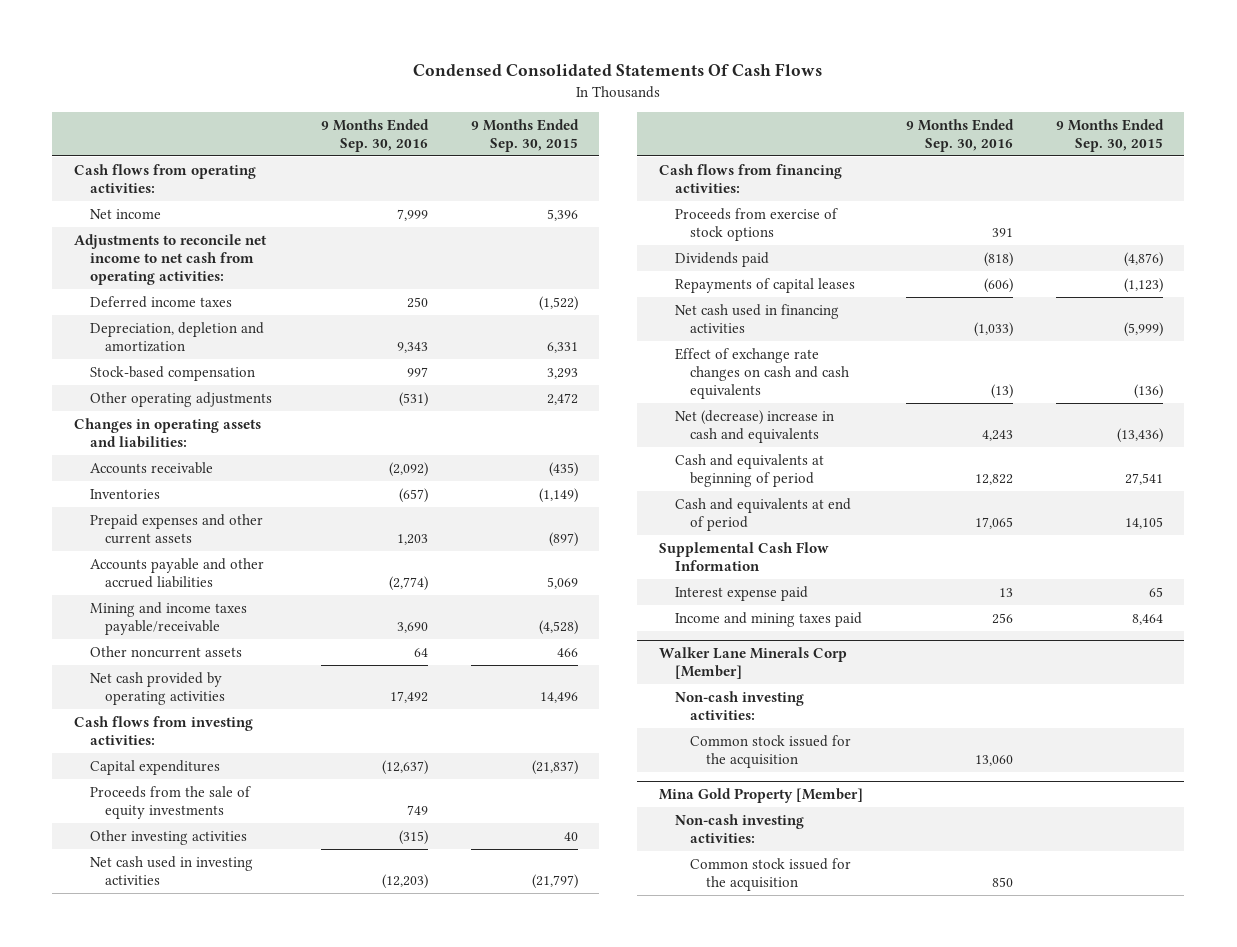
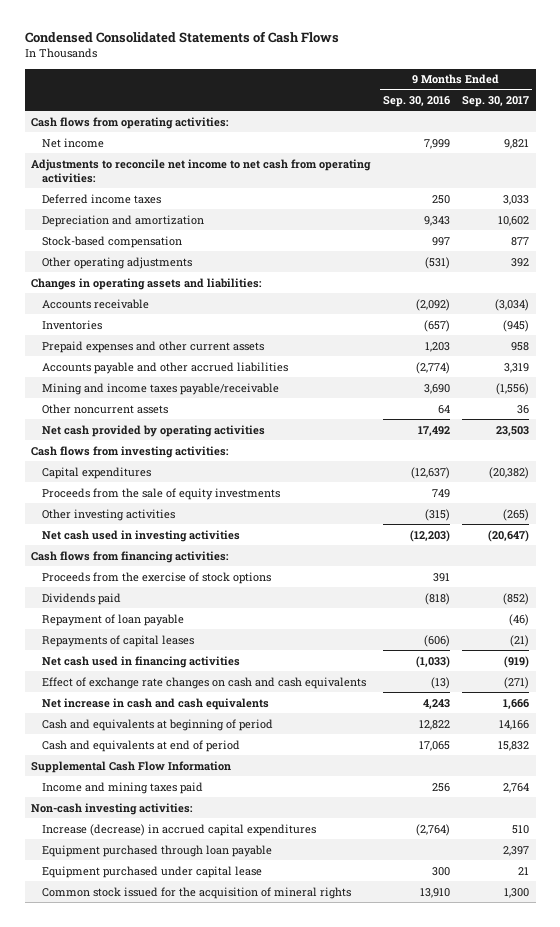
[413,63,823,77] Condensed Consolidated Statements Of Cash Flows -> [24,31,339,44] Condensed Consolidated Statements of Cash Flows
[470,118,579,152] 9 Months Ended Sep. 30, 2015 -> none
none -> [462,96,530,108] Sep. 30, 2017
[89,321,264,353] Depreciation, depletion and amortization -> [41,214,204,227] Depreciation and amortization
[674,207,838,242] Proceeds from exercise of stock options -> [41,571,271,584] Proceeds from the exercise of stock options
none -> [41,613,184,626] Repayment of loan payable
[674,409,834,444] Net (decrease) increase in cash and equivalents -> [41,697,269,710] Net increase in cash and cash equivalents
[674,585,808,601] Interest expense paid -> none
[658,646,847,680] Walker Lane Minerals Corp [Member] -> none
[658,787,863,803] Mina Gold Property [Member] -> none
[674,813,804,844] Non-cash investing activities: -> none
[690,857,852,892] Common stock issued for the acquisition -> none
none -> [41,823,316,836] Increase (decrease) in accrued capital expenditures
none -> [41,844,272,857] Equipment purchased through loan payable
none -> [41,865,262,878] Equipment purchased under capital lease
[690,734,852,769] Common stock issued for the acquisition -> [41,886,351,899] Common stock issued for the acquisition of mineral rights
[974,755,1013,767] 13,060 -> [419,887,450,898] 13,910

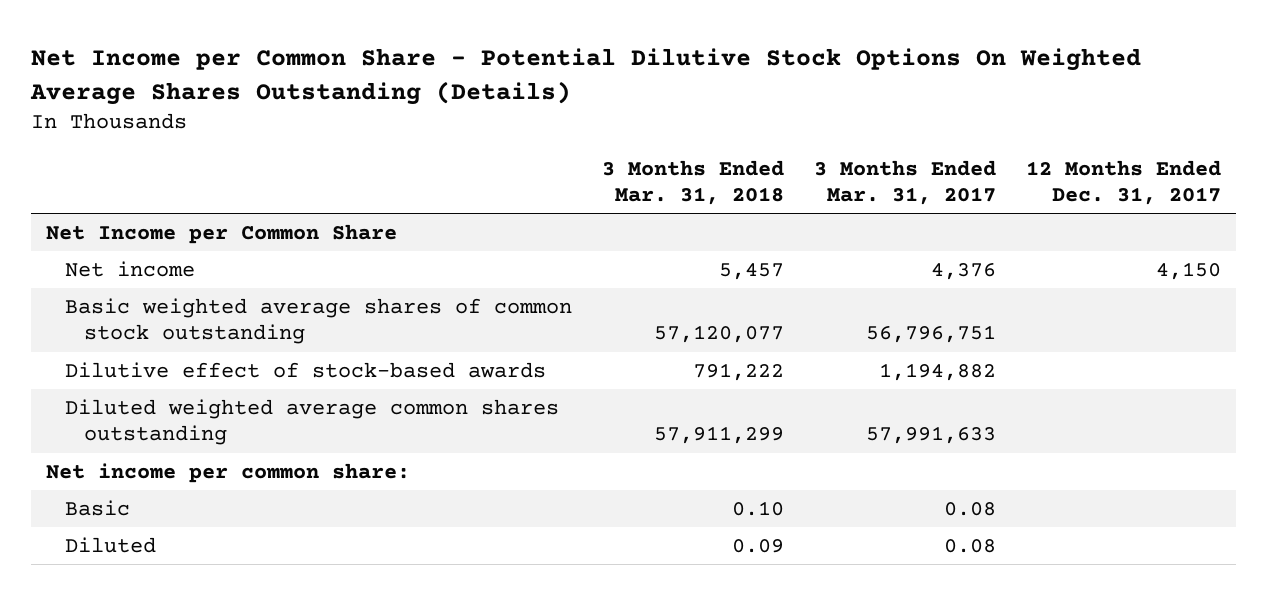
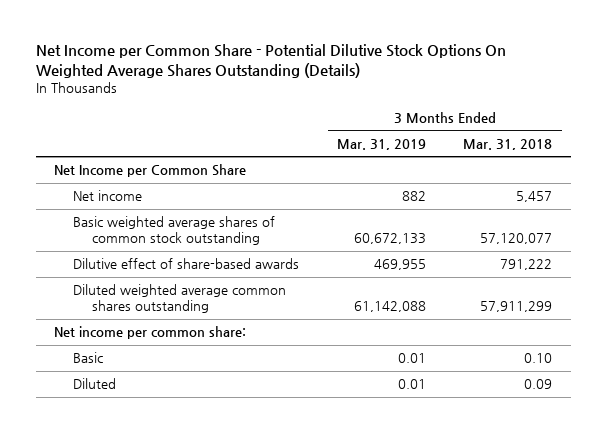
[814,159,997,206] 3 Months Ended Mar. 31, 2017 -> none
[1026,159,1222,206] 12 Months Ended Dec. 31, 2017 -> none
none -> [336,138,426,150] Mar. 31, 2019
[64,361,546,378] Dilutive effect of stock-based awards -> [73,258,300,270] Dilutive effect of share-based awards

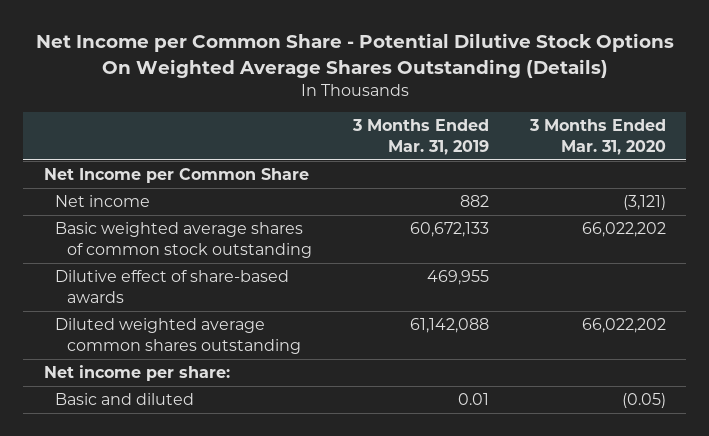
[463,138,553,150] Mar. 31, 2018 -> none
none -> [528,119,666,155] 3 Months Ended Mar. 31, 2020
[73,352,104,364] Basic -> none
[73,378,117,390] Diluted -> none
[54,326,247,340] Net income per common share: -> [43,365,230,382] Net income per share:
none -> [55,393,195,406] Basic and diluted

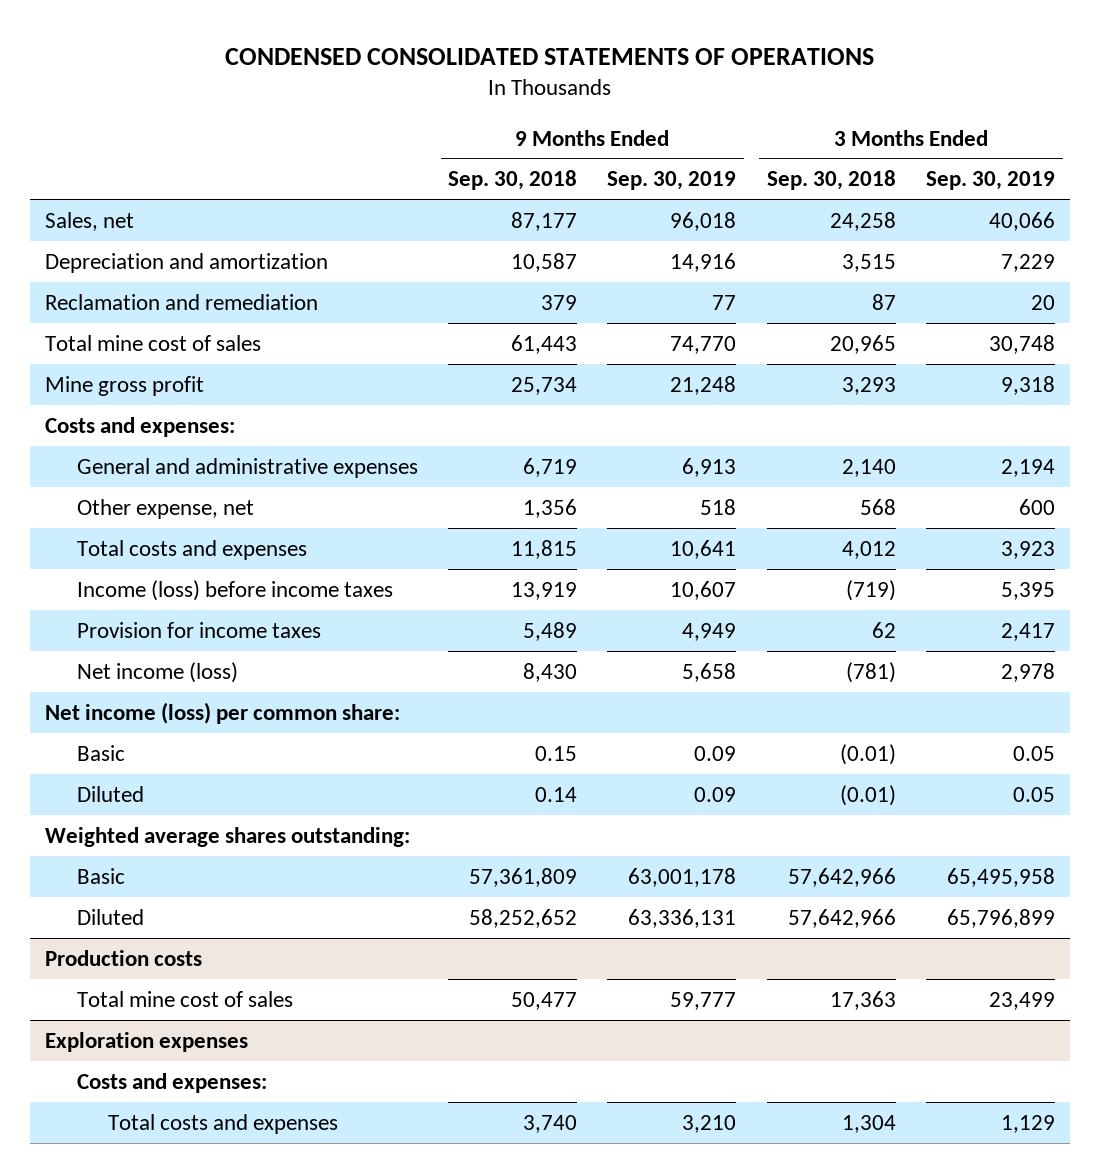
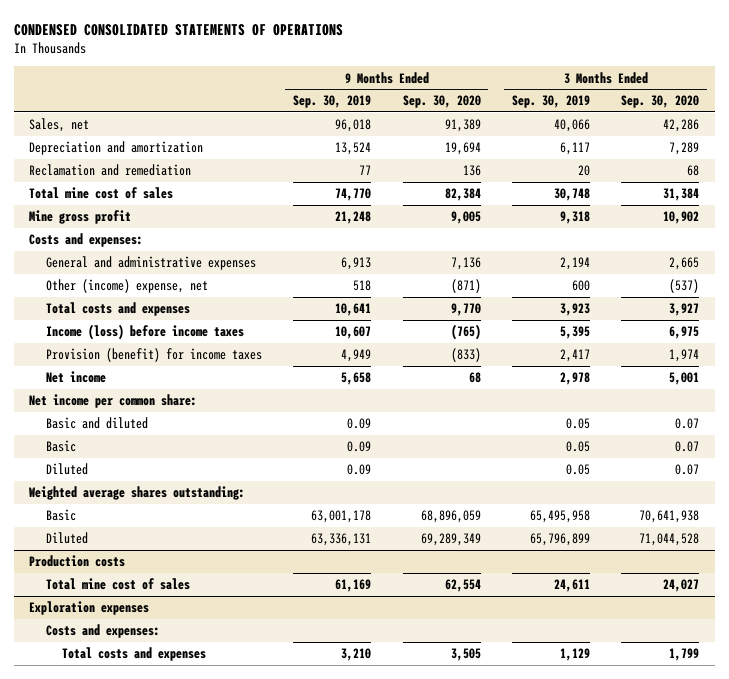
[448,170,578,191] Sep. 30, 2018 -> none
[766,170,896,191] Sep. 30, 2018 -> none
none -> [402,95,481,109] Sep. 30, 2020
none -> [621,95,700,109] Sep. 30, 2020
[670,252,737,272] 14,916 -> [335,142,372,156] 13,524
[1001,253,1056,272] 7,229 -> [559,142,590,156] 6,117
[76,498,254,519] Other expense, net -> [45,279,208,294] Other (income) expense, net
[76,621,321,638] Provision for income taxes -> [45,348,262,363] Provision (benefit) for income taxes
[76,661,238,683] Net income (loss) -> [45,371,106,384] Net income
[45,701,401,724] Net income (loss) per common share: -> [29,394,198,409] Net income per common share:
none -> [45,417,148,430] Basic and diluted
[670,991,737,1010] 59,777 -> [335,579,372,593] 61,169
[989,991,1056,1010] 23,499 -> [553,579,590,593] 24,611

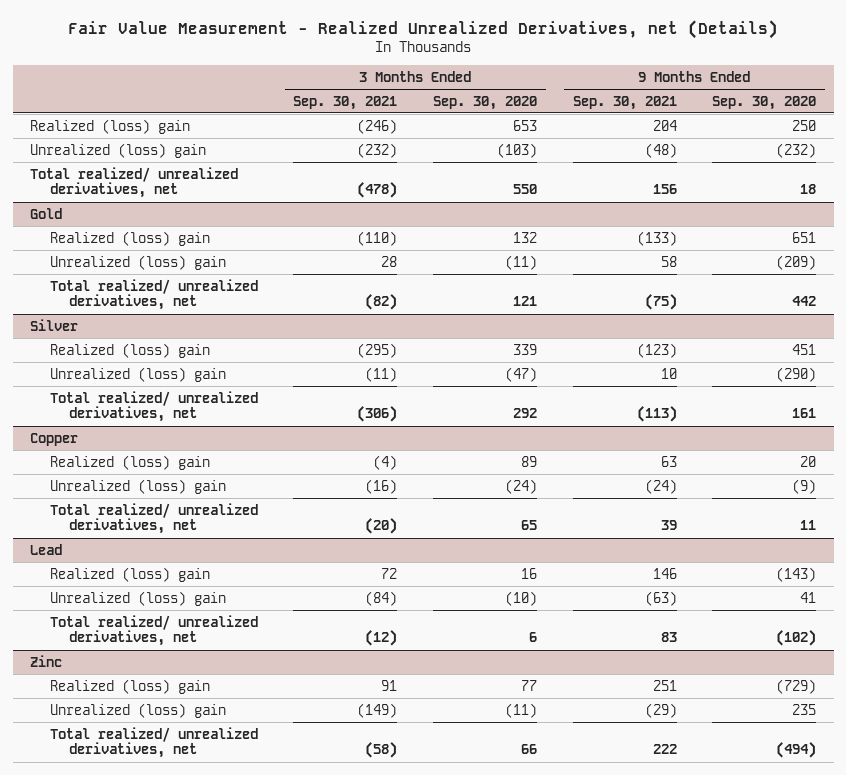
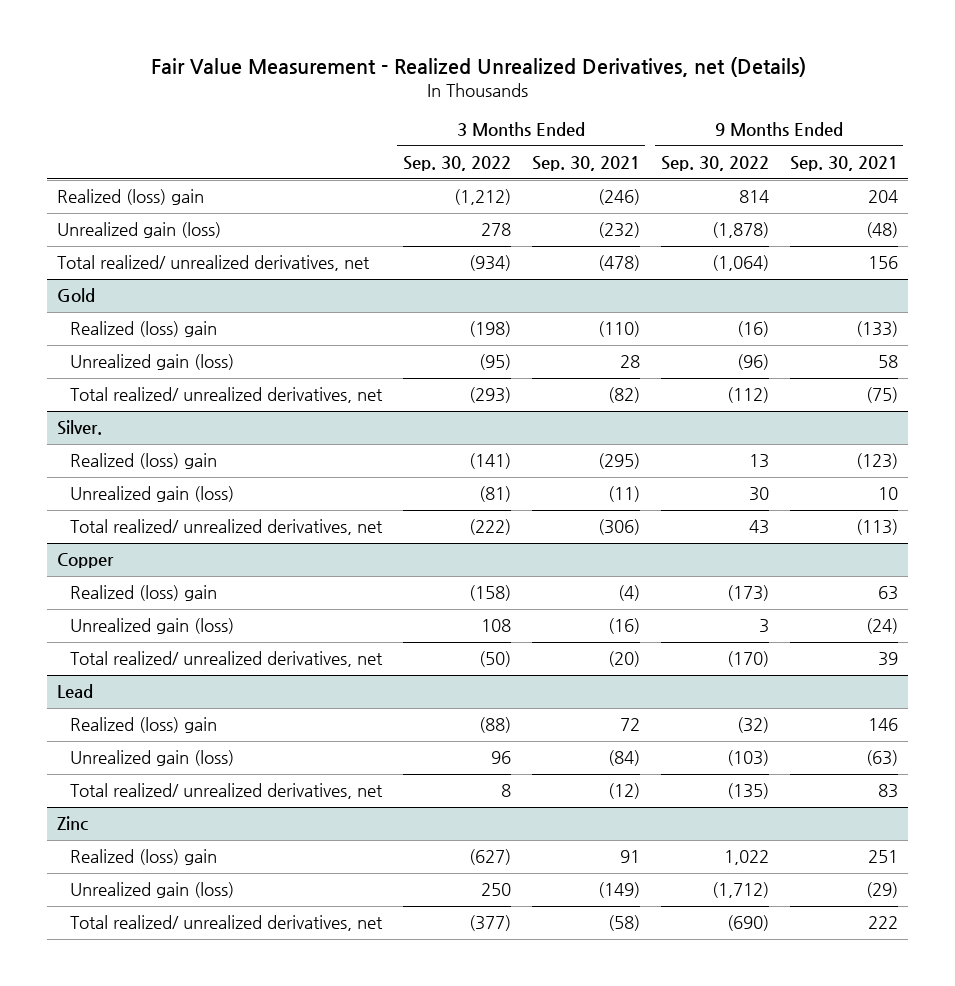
[433,95,538,110] Sep. 30, 2020 -> none
[712,95,817,110] Sep. 30, 2020 -> none
none -> [402,156,511,172] Sep. 30, 2022
none -> [660,156,769,172] Sep. 30, 2022
[30,142,207,158] Unrealized (loss) gain -> [57,222,222,239] Unrealized gain (loss)
[49,254,226,270] Unrealized (loss) gain -> [69,354,234,371] Unrealized gain (loss)
[30,318,79,331] Silver -> [57,420,103,436] Silver.
[49,366,226,382] Unrealized (loss) gain -> [69,486,234,503] Unrealized gain (loss)
[49,478,226,494] Unrealized (loss) gain -> [69,618,234,635] Unrealized gain (loss)
[49,590,226,606] Unrealized (loss) gain -> [69,750,234,767] Unrealized gain (loss)
[49,702,226,718] Unrealized (loss) gain -> [69,882,234,899] Unrealized gain (loss)

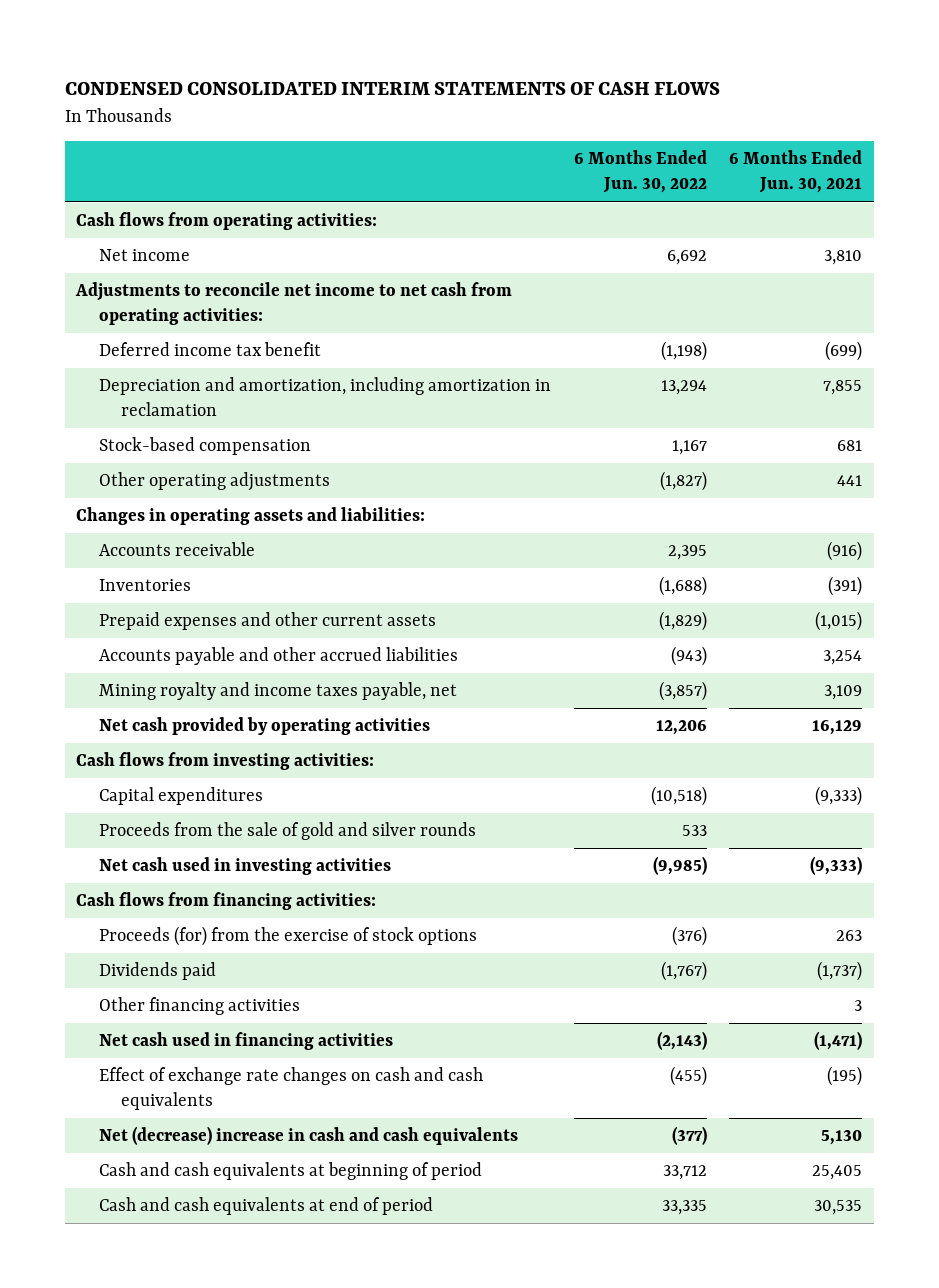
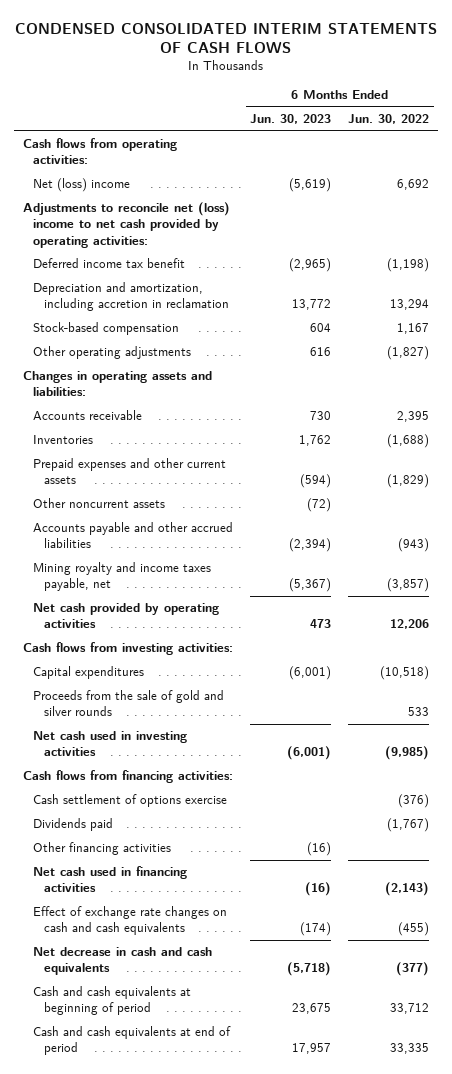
[729,150,863,194] 6 Months Ended Jun. 30, 2021 -> none
none -> [250,113,332,124] Jun. 30, 2023
[98,249,190,262] Net income -> [33,178,131,193] Net (loss) income
[75,282,513,326] Adjustments to reconcile net income to net cash from operating activities: -> [22,202,230,248] Adjustments to reconcile net (loss) income to net cash provided by operating activities:
[98,377,551,417] Depreciation and amortization, including amortization in reclamation -> [33,282,229,312] Depreciation and amortization, including accretion in reclamation
none -> [33,498,166,509] Other noncurrent assets
[98,926,477,947] Proceeds (for) from the exercise of stock options -> [33,794,228,808] Cash settlement of options exercise
[98,1126,518,1146] Net (decrease) increase in cash and cash equivalents -> [33,947,213,976] Net decrease in cash and cash equivalents

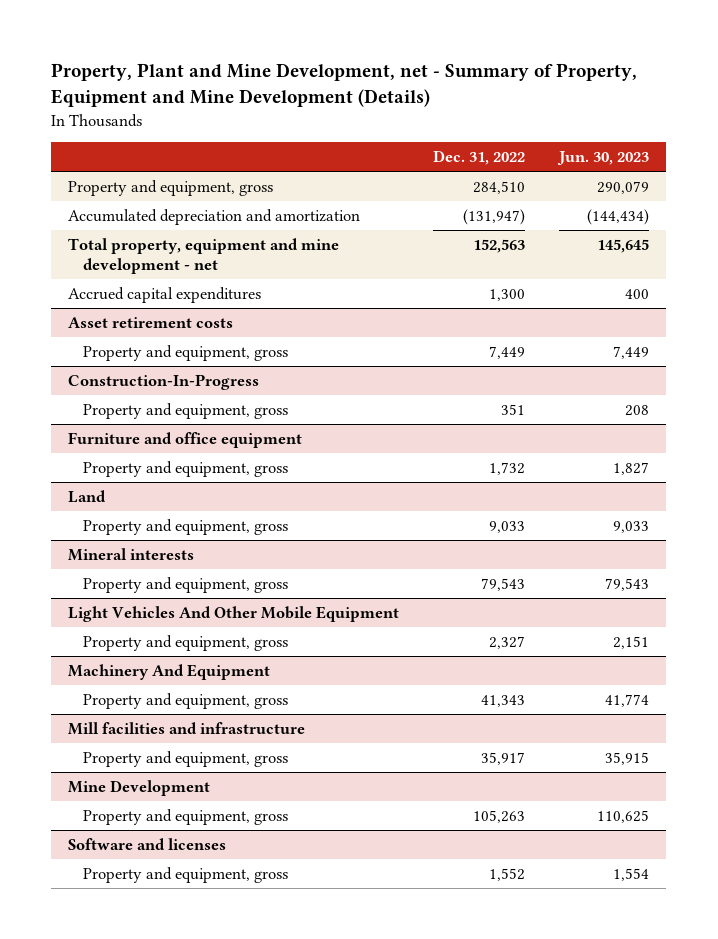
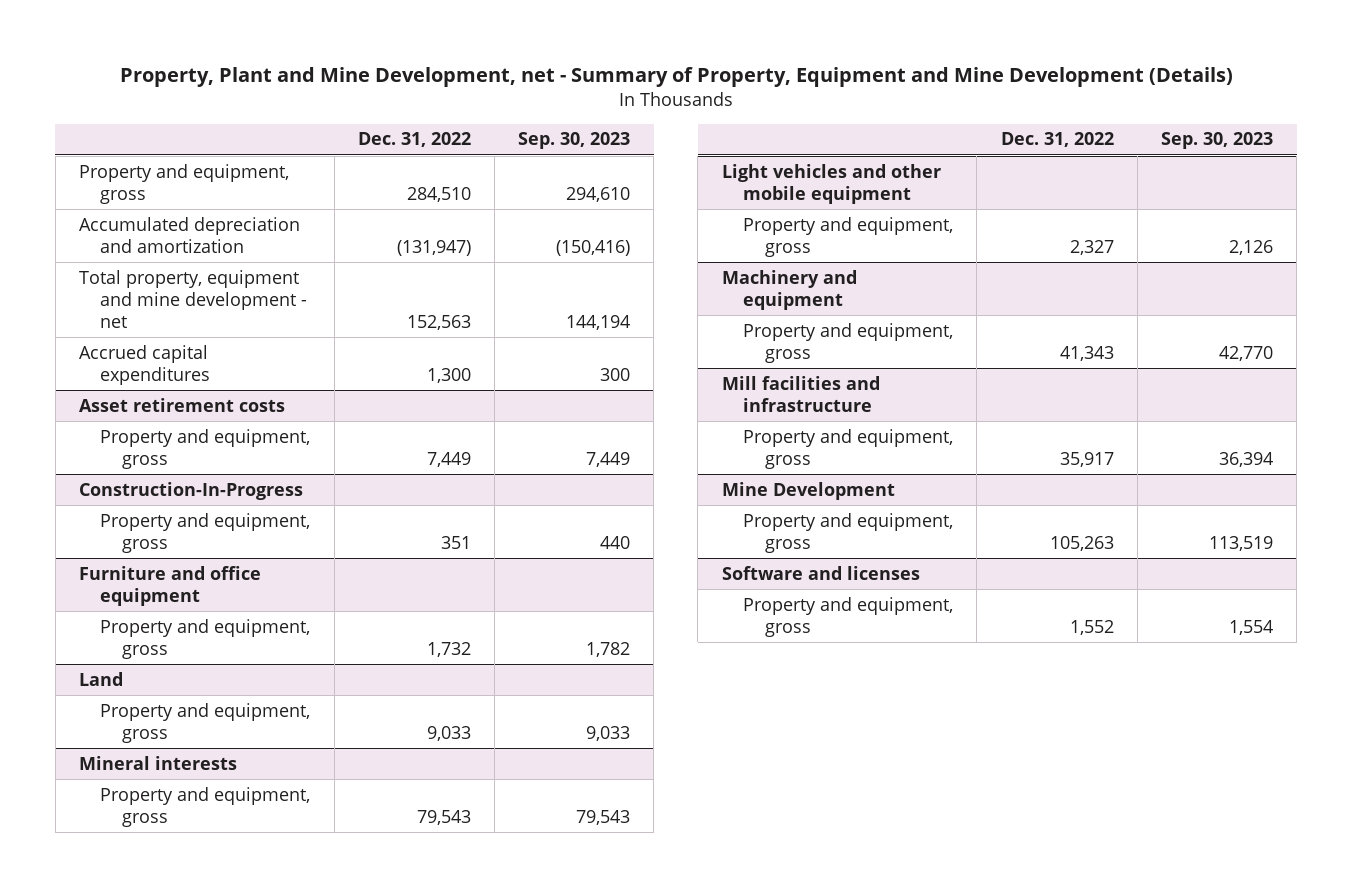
[557,151,650,166] Jun. 30, 2023 -> none
none -> [518,132,631,150] Sep. 30, 2023
[68,605,400,622] Light Vehicles And Other Mobile Equipment -> [721,163,941,204] Light vehicles and other mobile equipment
[68,663,271,680] Machinery And Equipment -> [721,269,857,310] Machinery and equipment

